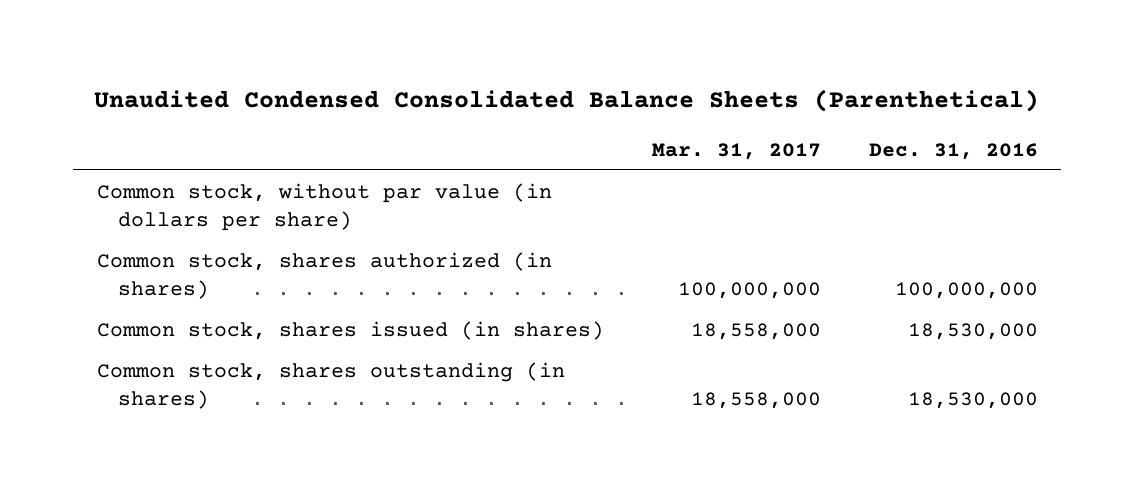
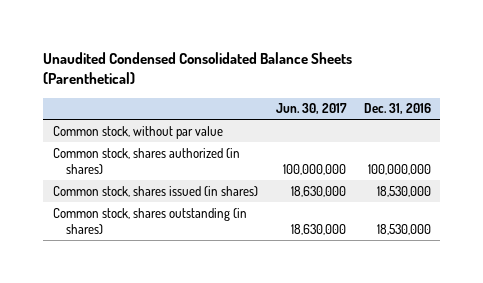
[651,142,821,160] Mar. 31, 2017 -> none
none -> [275,103,347,115] Jun. 30, 2017
[97,182,553,231] Common stock, without par value (in dollars per share) -> [52,125,223,139] Common stock, without par value

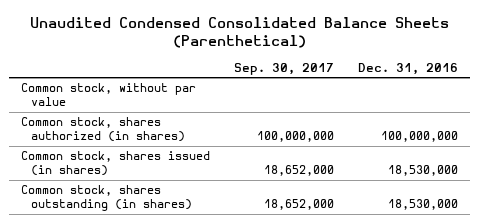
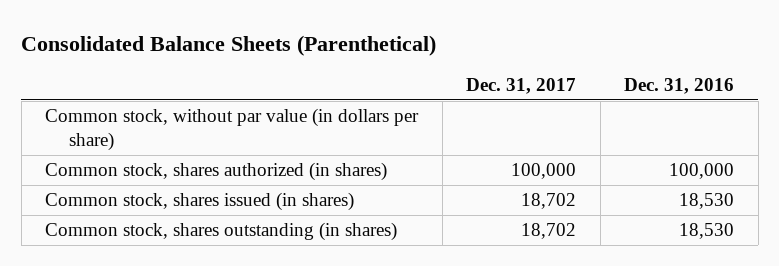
[29,16,449,48] Unaudited Condensed Consolidated Balance Sheets (Parenthetical) -> [21,35,437,57] Consolidated Balance Sheets (Parenthetical)
[234,62,335,75] Sep. 30, 2017 -> none
none -> [466,78,577,95] Dec. 31, 2017
[21,83,197,107] Common stock, without par value -> [45,108,420,152] Common stock, without par value (in dollars per share)
[380,131,458,143] 100,000,000 -> [669,163,735,180] 100,000
[387,165,458,177] 18,530,000 -> [679,193,735,210] 18,530
[387,199,458,211] 18,530,000 -> [679,223,735,240] 18,530

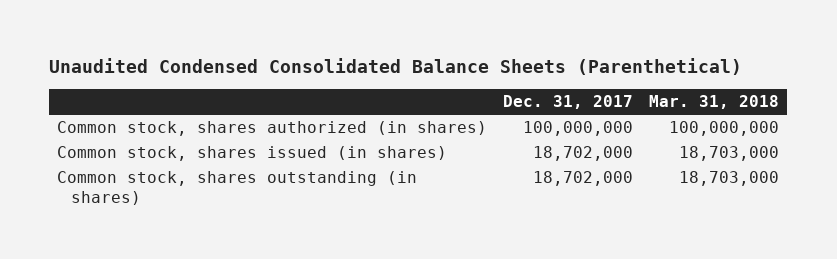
[21,35,437,57] Consolidated Balance Sheets (Parenthetical) -> [49,58,743,76] Unaudited Condensed Consolidated Balance Sheets (Parenthetical)
[624,78,735,95] Dec. 31, 2016 -> none
none -> [649,95,780,110] Mar. 31, 2018
[45,108,420,152] Common stock, without par value (in dollars per share) -> none
[511,163,577,180] 100,000 -> [523,121,634,137] 100,000,000
[521,193,577,210] 18,702 -> [533,146,634,162] 18,702,000
[521,223,577,240] 18,702 -> [533,171,634,187] 18,702,000

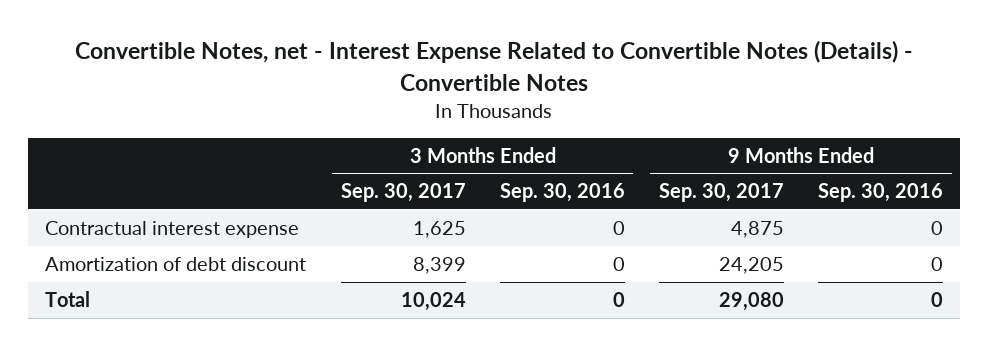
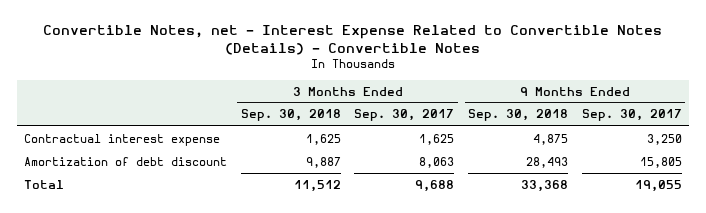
[499,183,625,203] Sep. 30, 2016 -> none
[818,183,944,203] Sep. 30, 2016 -> none
none -> [240,109,341,122] Sep. 30, 2018
none -> [468,109,569,122] Sep. 30, 2018
[730,220,784,238] 4,875 -> [646,133,682,145] 3,250
[412,256,466,274] 8,399 -> [419,156,455,168] 8,063
[718,256,784,274] 24,205 -> [639,156,682,168] 15,805
[400,291,466,311] 10,024 -> [415,179,455,192] 9,688
[718,291,784,311] 29,080 -> [634,179,682,192] 19,055

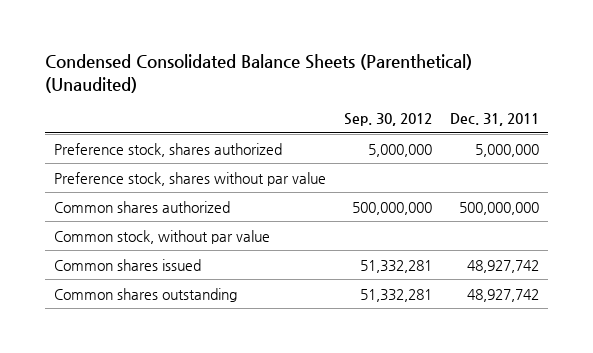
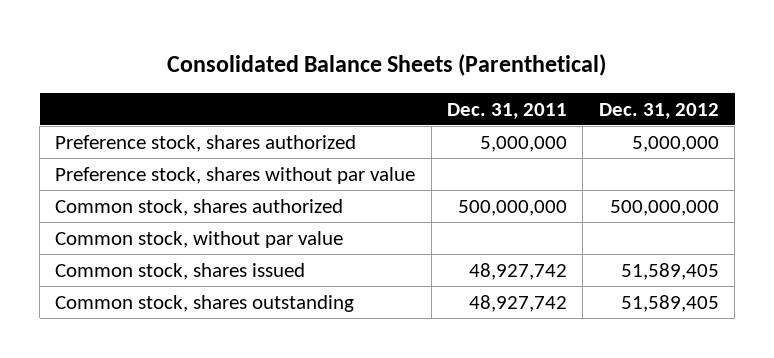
[45,54,473,93] Condensed Consolidated Balance Sheets (Parenthetical) (Unaudited) -> [167,54,607,77] Consolidated Balance Sheets (Parenthetical)
[344,113,433,127] Sep. 30, 2012 -> none
none -> [598,102,719,119] Dec. 31, 2012
[54,200,231,213] Common shares authorized -> [55,198,344,216] Common stock, shares authorized
[54,258,202,271] Common shares issued -> [55,262,306,280] Common stock, shares issued
[54,287,238,302] Common shares outstanding -> [55,294,355,312] Common stock, shares outstanding

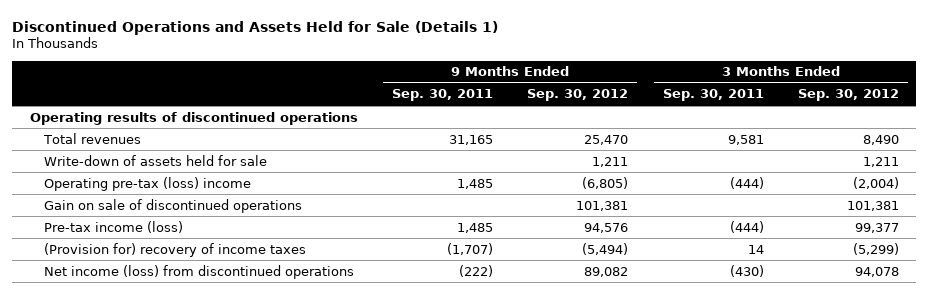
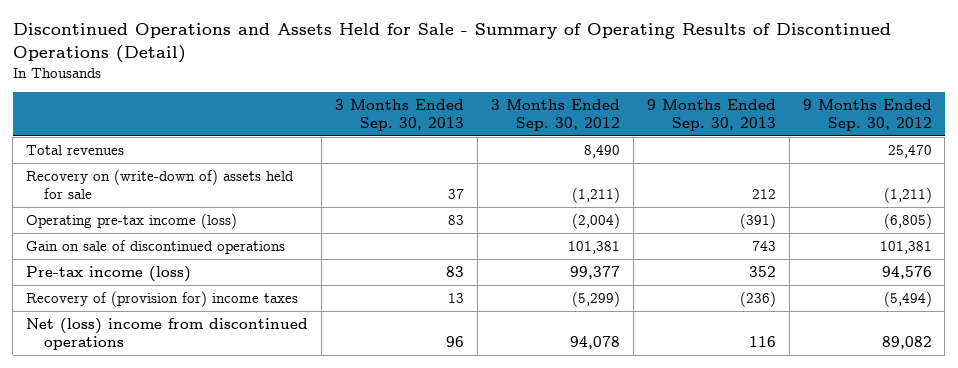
[12,20,499,35] Discontinued Operations and Assets Held for Sale (Details 1) -> [12,23,891,63] Discontinued Operations and Assets Held for Sale - Summary of Operating Results of Discontinued Operations (Detail)
[391,89,493,102] Sep. 30, 2011 -> none
[662,89,764,102] Sep. 30, 2011 -> none
none -> [335,98,465,131] 3 Months Ended Sep. 30, 2013
none -> [646,98,776,131] 9 Months Ended Sep. 30, 2013
[29,111,358,125] Operating results of discontinued operations -> none
[44,154,268,166] Write-down of assets held for sale -> [26,168,295,199] Recovery on (write-down of) assets held for sale
[592,156,629,167] 1,211 -> [883,186,932,203] (1,211)
[863,156,900,167] 1,211 -> [571,186,620,203] (1,211)
[44,176,252,191] Operating pre-tax (loss) income -> [26,212,238,229] Operating pre-tax income (loss)
[44,242,307,257] (Provision for) recovery of income taxes -> [26,290,299,307] Recovery of (provision for) income taxes
[44,264,355,279] Net income (loss) from discontinued operations -> [26,317,309,350] Net (loss) income from discontinued operations

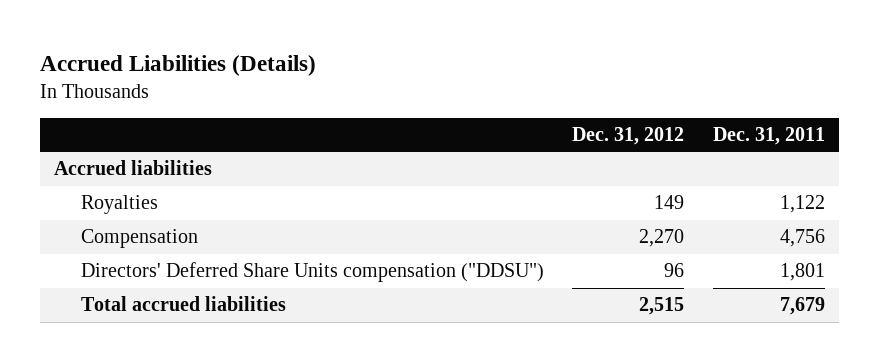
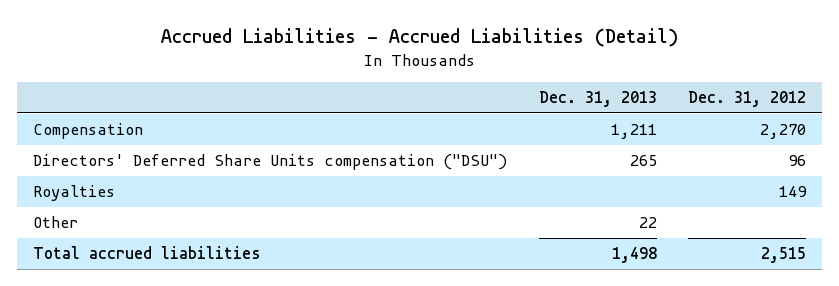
[39,54,316,76] Accrued Liabilities (Details) -> [160,28,678,48] Accrued Liabilities - Accrued Liabilities (Detail)
[712,126,825,145] Dec. 31, 2011 -> none
none -> [538,91,657,108] Dec. 31, 2013
[54,160,213,176] Accrued liabilities -> none
[80,262,544,283] Directors' Deferred Share Units compensation ("DDSU") -> [33,154,508,171] Directors' Deferred Share Units compensation ("DSU")
[80,195,158,215] Royalties -> [33,185,116,202] Royalties
none -> [33,216,79,229] Other

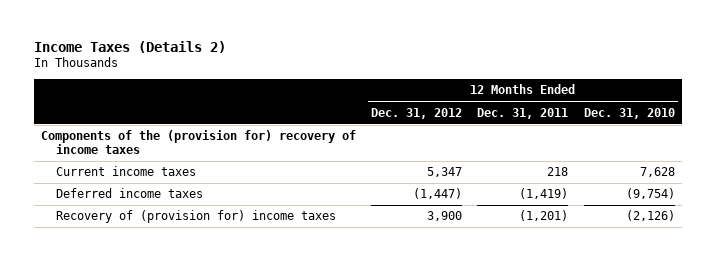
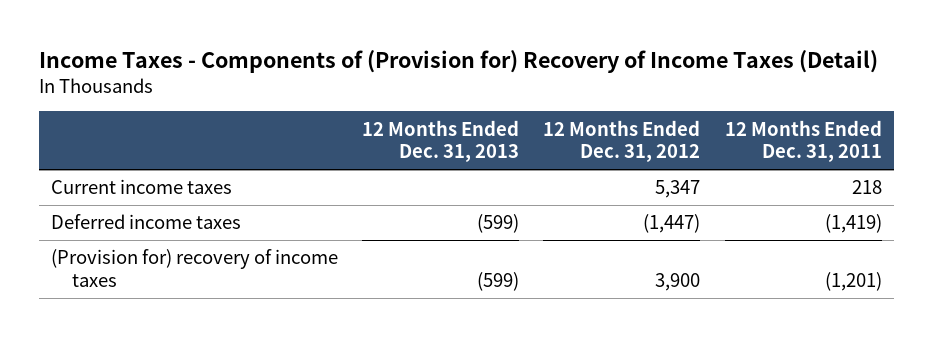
[33,40,226,53] Income Taxes (Details 2) -> [38,49,878,73] Income Taxes - Components of (Provision for) Recovery of Income Taxes (Detail)
[583,107,675,119] Dec. 31, 2010 -> none
none -> [362,119,520,163] 12 Months Ended Dec. 31, 2013
[41,130,357,155] Components of the (provision for) recovery of income taxes -> none
[56,210,337,224] Recovery of (provision for) income taxes -> [50,249,338,287] (Provision for) recovery of income taxes

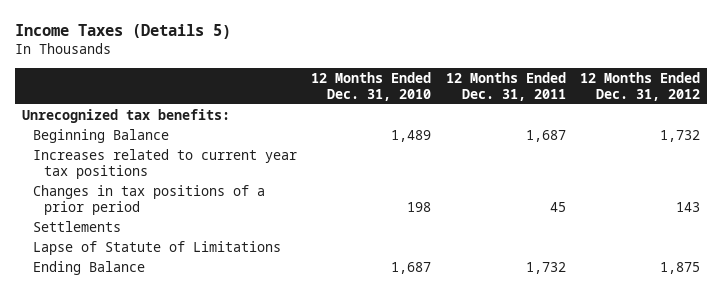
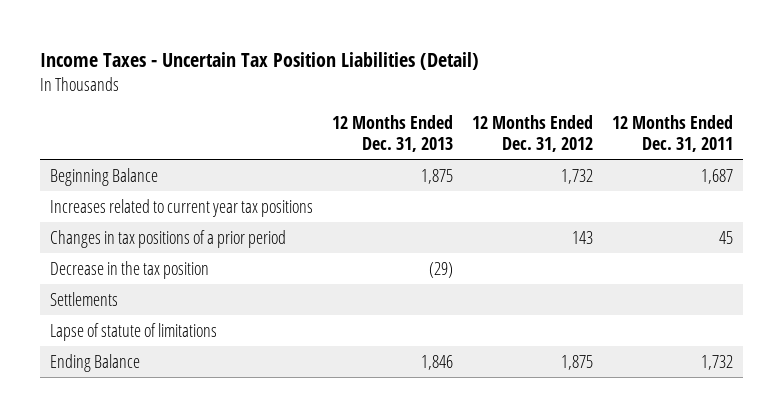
[14,23,231,39] Income Taxes (Details 5) -> [40,52,480,71] Income Taxes - Uncertain Tax Position Liabilities (Detail)
[311,71,432,101] 12 Months Ended Dec. 31, 2010 -> none
none -> [332,115,454,152] 12 Months Ended Dec. 31, 2013
[21,108,230,123] Unrecognized tax benefits: -> none
none -> [50,260,210,279] Decrease in the tax position
[32,240,281,255] Lapse of Statute of Limitations -> [50,322,218,341] Lapse of statute of limitations

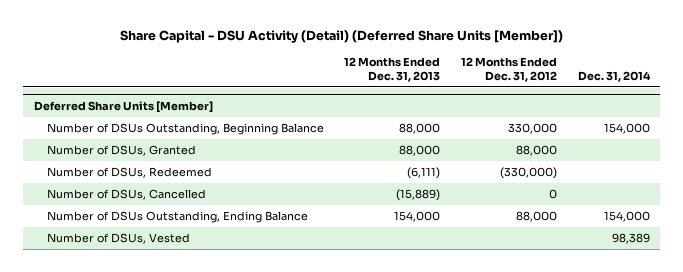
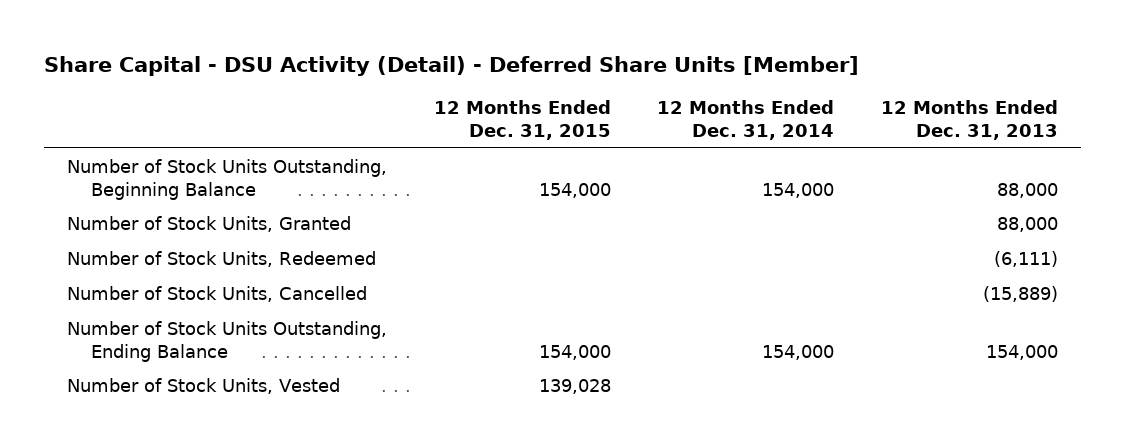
[119,30,563,44] Share Capital - DSU Activity (Detail) (Deferred Share Units [Member]) -> [44,56,860,77] Share Capital - DSU Activity (Detail) - Deferred Share Units [Member]
[461,57,558,82] 12 Months Ended Dec. 31, 2012 -> none
[577,70,651,82] Dec. 31, 2014 -> none
none -> [433,100,611,140] 12 Months Ended Dec. 31, 2015
none -> [657,100,835,140] 12 Months Ended Dec. 31, 2014
[33,100,213,113] Deferred Share Units [Member] -> none
[46,122,324,135] Number of DSUs Outstanding, Beginning Balance -> [67,159,388,200] Number of Stock Units Outstanding, Beginning Balance
[46,144,196,156] Number of DSUs, Granted -> [67,216,352,233] Number of Stock Units, Granted
[46,166,212,178] Number of DSUs, Redeemed -> [67,251,377,268] Number of Stock Units, Redeemed
[46,188,206,200] Number of DSUs, Cancelled -> [67,286,368,303] Number of Stock Units, Cancelled
[46,210,308,223] Number of DSUs Outstanding, Ending Balance -> [67,321,388,362] Number of Stock Units Outstanding, Ending Balance
[46,232,190,244] Number of DSUs, Vested -> [67,378,341,395] Number of Stock Units, Vested

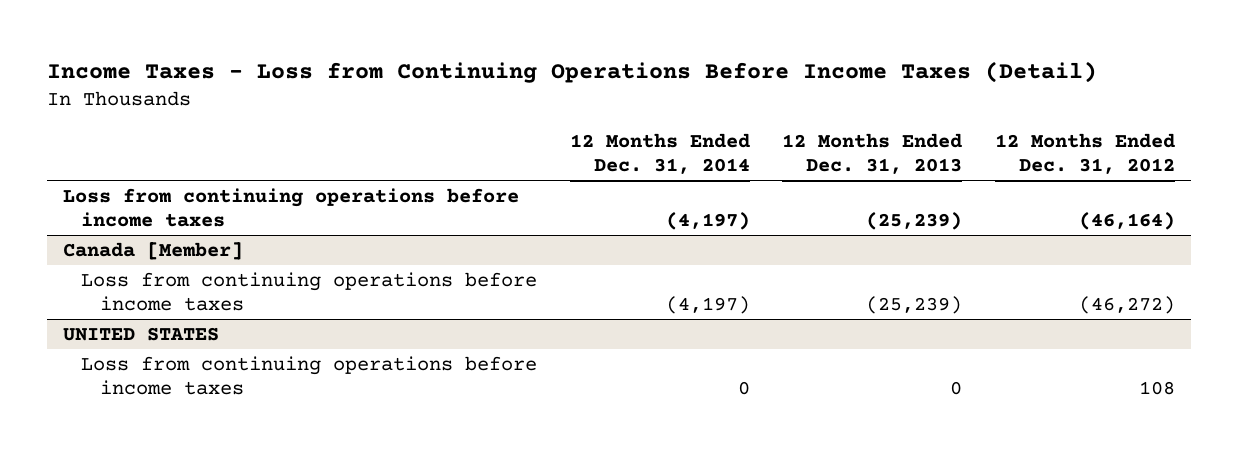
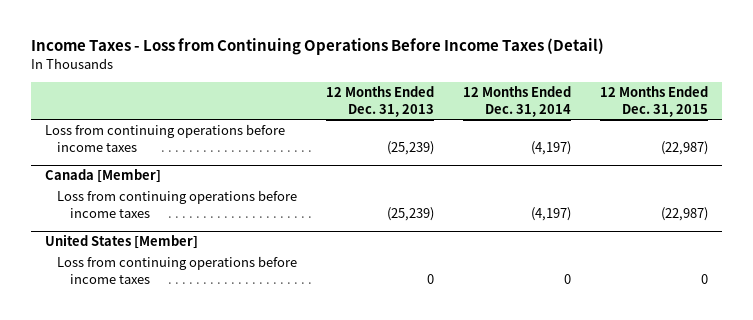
[994,132,1175,174] 12 Months Ended Dec. 31, 2012 -> none
none -> [600,85,709,117] 12 Months Ended Dec. 31, 2015
[62,326,219,341] UNITED STATES -> [45,234,199,250] United States [Member]

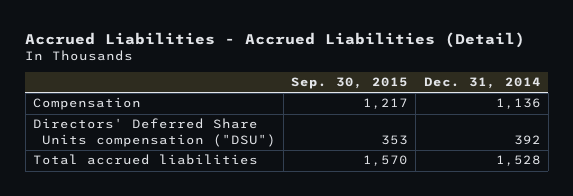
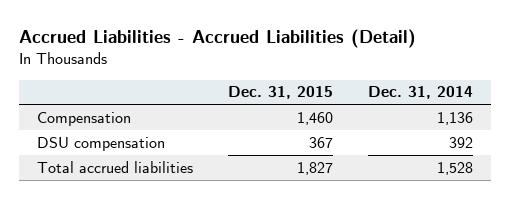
[291,77,409,90] Sep. 30, 2015 -> none
none -> [227,86,333,100] Dec. 31, 2015
[32,118,276,147] Directors' Deferred Share Units compensation ("DSU") -> [36,136,165,151] DSU compensation

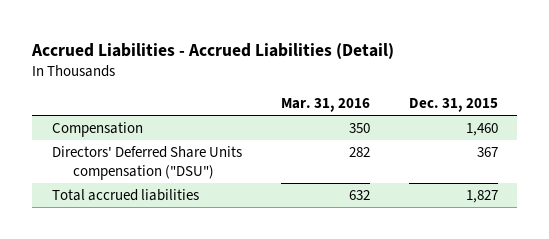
[368,86,474,100] Dec. 31, 2014 -> none
none -> [280,98,370,113] Mar. 31, 2016
[36,136,165,151] DSU compensation -> [51,146,242,180] Directors' Deferred Share Units compensation ("DSU")

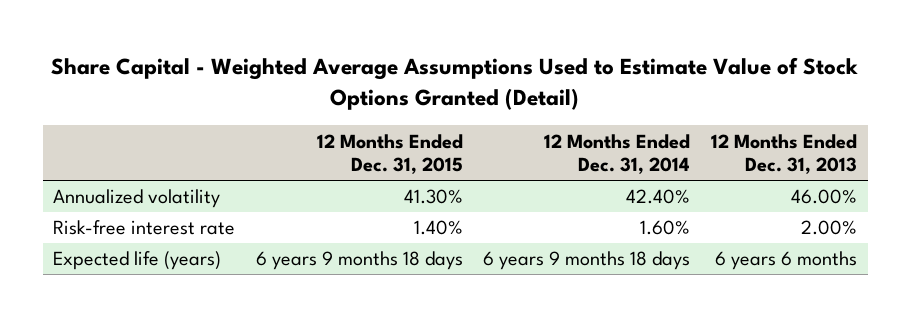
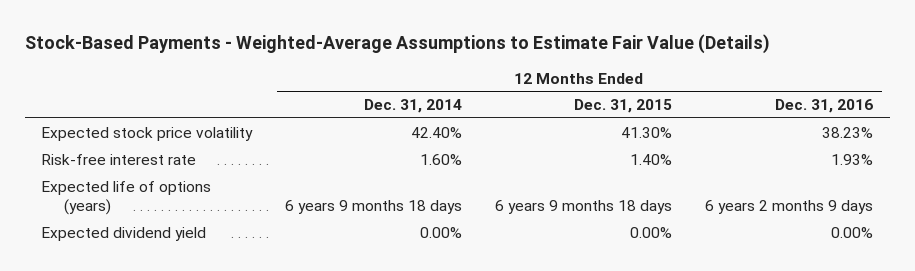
[51,56,859,111] Share Capital - Weighted Average Assumptions Used to Estimate Value of Stock Options Granted (Detail) -> [24,34,770,55] Stock-Based Payments - Weighted-Average Assumptions to Estimate Fair Value (Details)
[711,133,858,174] 12 Months Ended Dec. 31, 2013 -> none
none -> [775,99,874,114] Dec. 31, 2016
[53,189,221,209] Annualized volatility -> [41,126,254,141] Expected stock price volatility
[53,251,222,271] Expected life (years) -> [41,180,212,216] Expected life of options (years)
none -> [41,226,207,241] Expected dividend yield

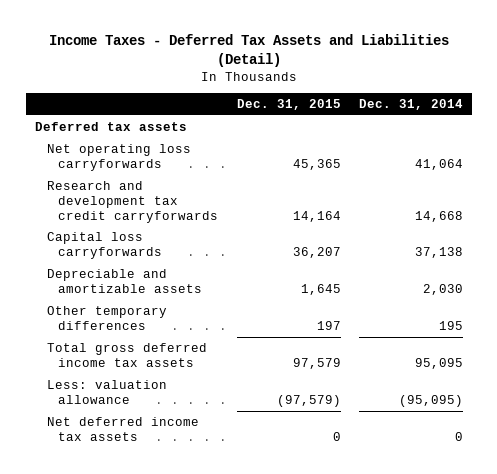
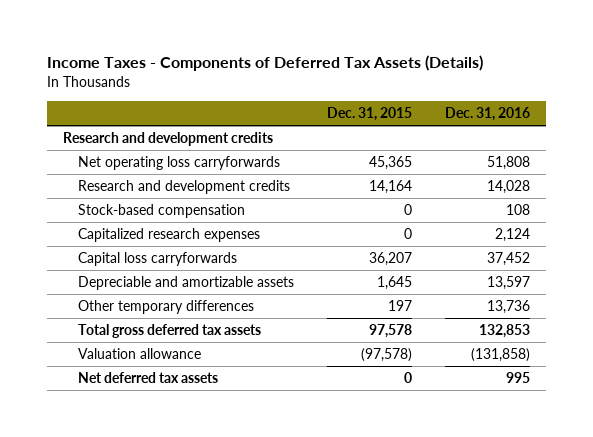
[48,33,449,67] Income Taxes - Deferred Tax Assets and Liabilities (Detail) -> [46,55,483,72] Income Taxes - Components of Deferred Tax Assets (Details)
[358,98,463,110] Dec. 31, 2014 -> none
none -> [444,106,530,121] Dec. 31, 2016
[34,121,187,131] Deferred tax assets -> [63,132,274,147] Research and development credits
[46,180,219,223] Research and development tax credit carryforwards -> [77,180,290,195] Research and development credits
none -> [77,204,245,219] Stock-based compensation
none -> [77,228,260,243] Capitalized research expenses
[46,342,207,367] Total gross deferred income tax assets -> [77,324,261,339] Total gross deferred tax assets
[292,357,341,369] 97,579 -> [368,324,412,339] 97,578
[46,379,167,404] Less: valuation allowance -> [77,348,201,360] Valuation allowance
[276,394,341,407] (97,579) -> [360,348,412,363] (97,578)
[46,416,199,441] Net deferred income tax assets -> [77,372,218,384] Net deferred tax assets

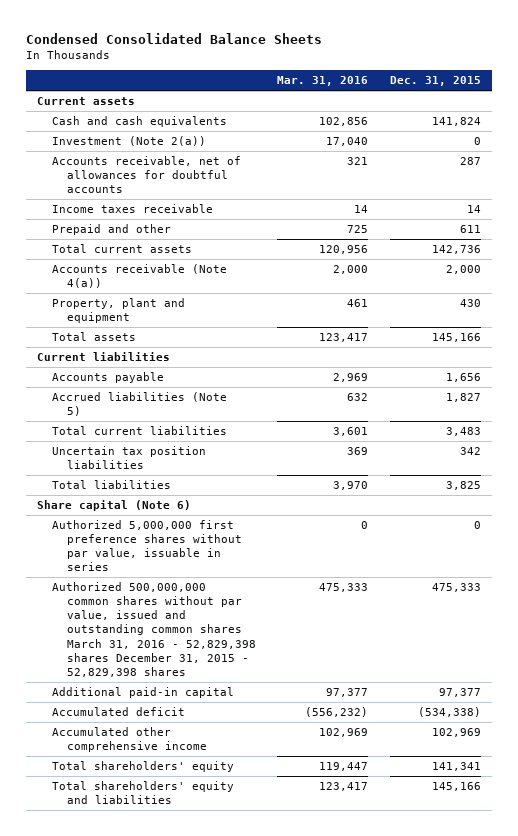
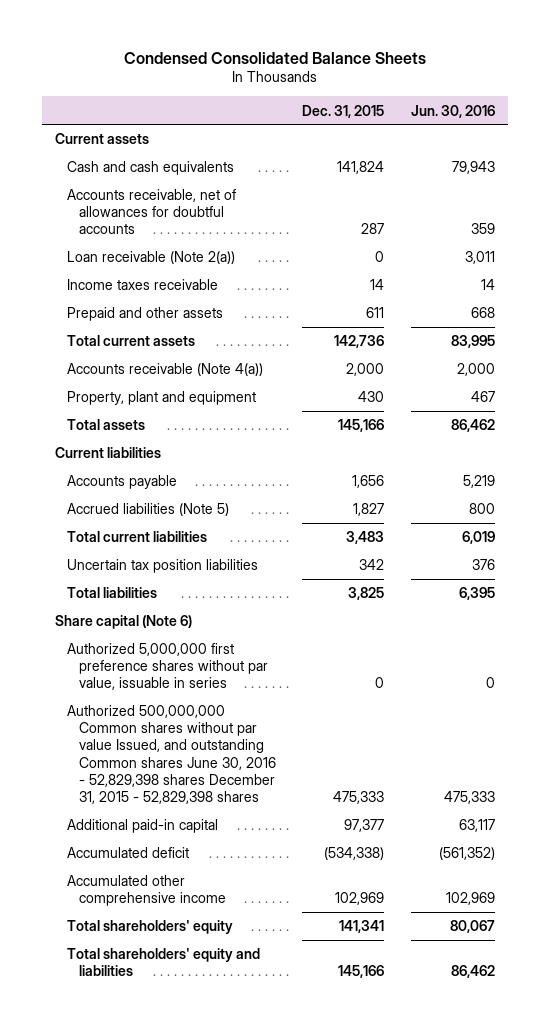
[277,76,369,87] Mar. 31, 2016 -> none
none -> [411,104,496,118] Jun. 30, 2016
[51,135,206,146] Investment (Note 2(a)) -> none
none -> [67,251,236,265] Loan receivable (Note 2(a))
[51,223,171,235] Prepaid and other -> [67,307,224,322] Prepaid and other assets
[51,581,256,678] Authorized 500,000,000 common shares without par value, issued and outstanding common shares March 31, 2016 - 52,829,398 shares December 31, 2015 - 52,829,398 shares -> [67,705,276,805] Authorized 500,000,000 Common shares without par value Issued, and outstanding Common shares June 30, 2016 - 52,829,398 shares December 31, 2015 - 52,829,398 shares

